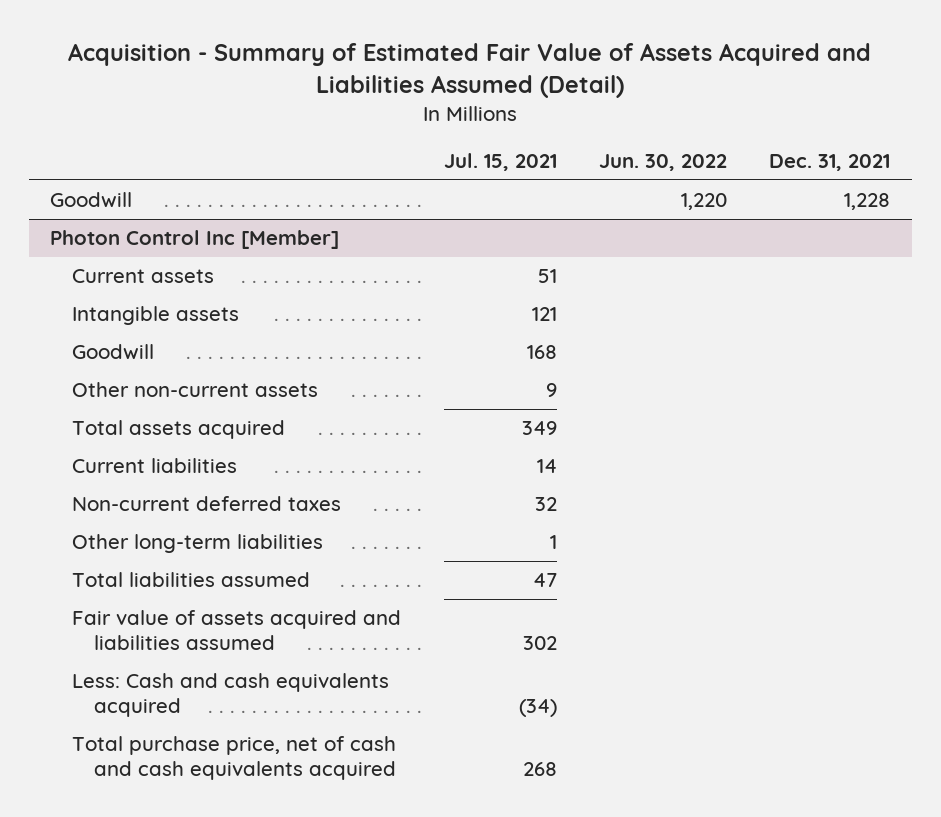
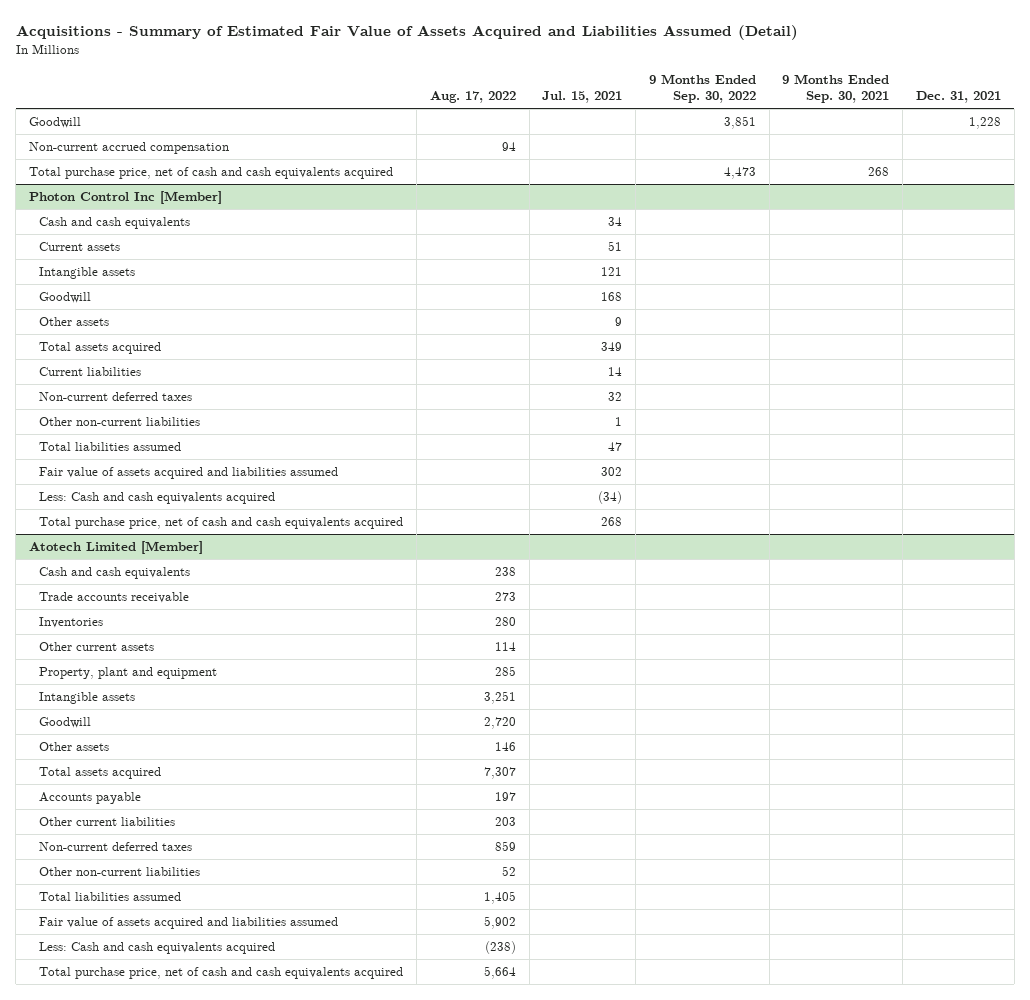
[68,43,872,99] Acquisition - Summary of Estimated Fair Value of Assets Acquired and Liabilities Assumed (Detail) -> [15,25,798,41] Acquisitions - Summary of Estimated Fair Value of Assets Acquired and Liabilities Assumed (Detail)
[599,153,728,171] Jun. 30, 2022 -> none
none -> [429,91,516,104] Aug. 17, 2022
none -> [648,74,756,104] 9 Months Ended Sep. 30, 2022
none -> [782,74,890,104] 9 Months Ended Sep. 30, 2021
none -> [28,142,229,155] Non-current accrued compensation
none -> [28,167,393,180] Total purchase price, net of cash and cash equivalents acquired
none -> [39,217,191,230] Cash and cash equivalents
[72,382,319,398] Other non-current assets -> [39,317,110,327] Other assets
[72,534,324,554] Other long-term liabilities -> [39,417,201,427] Other non-current liabilities
none -> [28,541,203,555] Atotech Limited [Member]
none -> [39,567,191,580] Cash and cash equivalents
none -> [39,592,190,604] Trade accounts receivable
none -> [39,617,104,629] Inventories
none -> [39,642,155,652] Other current assets
none -> [39,667,218,680] Property, plant and equipment
none -> [39,692,136,705] Intangible assets
none -> [39,717,92,729] Goodwill
none -> [39,742,110,752] Other assets
none -> [39,767,162,780] Total assets acquired
none -> [39,792,142,805] Accounts payable
none -> [39,817,176,827] Other current liabilities
none -> [39,842,193,852] Non-current deferred taxes
none -> [39,867,201,877] Other non-current liabilities
none -> [39,892,182,902] Total liabilities assumed
none -> [39,917,339,930] Fair value of assets acquired and liabilities assumed
none -> [39,942,276,955] Less: Cash and cash equivalents acquired
none -> [39,967,404,980] Total purchase price, net of cash and cash equivalents acquired

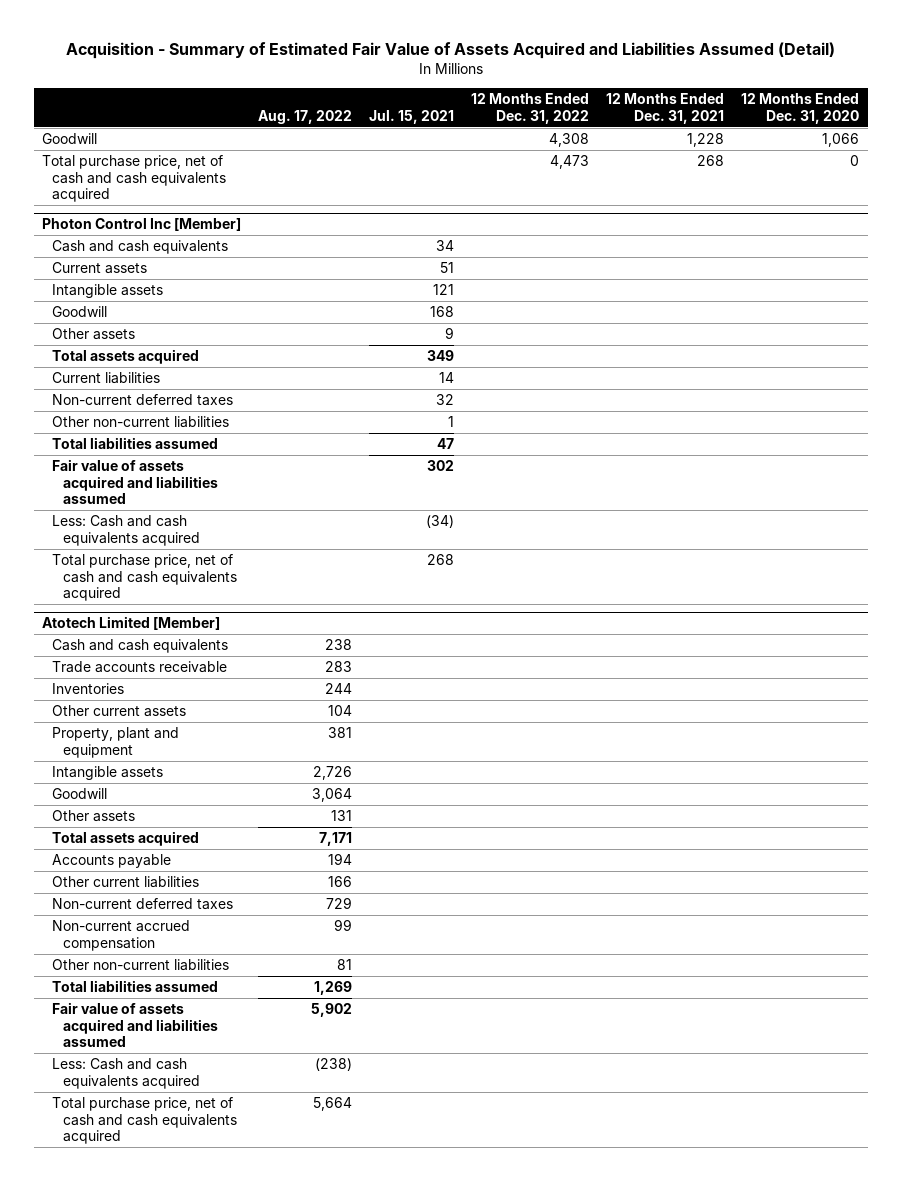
[15,25,798,41] Acquisitions - Summary of Estimated Fair Value of Assets Acquired and Liabilities Assumed (Detail) -> [65,42,835,60] Acquisition - Summary of Estimated Fair Value of Assets Acquired and Liabilities Assumed (Detail)
[648,74,756,104] 9 Months Ended Sep. 30, 2022 -> none
[782,74,890,104] 9 Months Ended Sep. 30, 2021 -> none
[916,91,1002,104] Dec. 31, 2021 -> none
none -> [471,93,590,124] 12 Months Ended Dec. 31, 2022
none -> [606,93,725,124] 12 Months Ended Dec. 31, 2021
none -> [741,93,860,124] 12 Months Ended Dec. 31, 2020
[28,142,229,155] Non-current accrued compensation -> none
[494,592,516,602] 273 -> [325,661,353,673] 283
[494,617,516,627] 280 -> [325,683,353,695] 244
[494,642,516,652] 114 -> [328,705,353,717] 104
[494,666,516,677] 285 -> [328,727,353,739] 381
[483,691,516,705] 3,251 -> [313,766,353,781] 2,726
[483,717,516,730] 2,720 -> [312,788,353,803] 3,064
[494,742,516,752] 146 -> [331,810,353,822] 131
[483,767,516,780] 7,307 -> [319,832,353,847] 7,171
[494,792,516,802] 197 -> [328,853,353,866] 194
[494,817,516,827] 203 -> [328,876,353,888] 166
[494,841,516,852] 859 -> [326,897,353,910] 729
none -> [52,920,191,951] Non-current accrued compensation
[501,866,516,877] 52 -> [337,959,353,971] 81
[483,891,516,905] 1,405 -> [314,981,353,996] 1,269

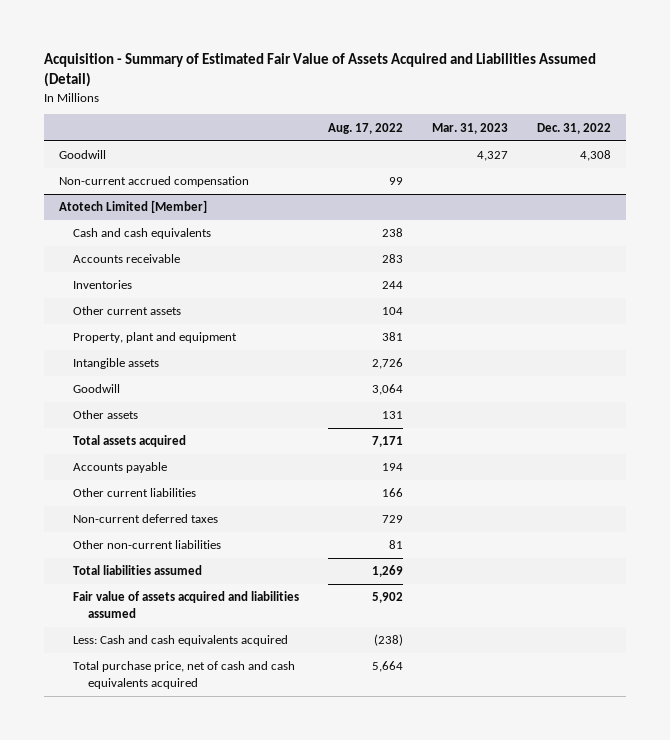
[369,109,455,124] Jul. 15, 2021 -> none
[471,93,590,124] 12 Months Ended Dec. 31, 2022 -> none
[606,93,725,124] 12 Months Ended Dec. 31, 2021 -> none
[741,93,860,124] 12 Months Ended Dec. 31, 2020 -> none
none -> [432,122,509,134] Mar. 31, 2023
none -> [537,122,612,134] Dec. 31, 2022
[42,155,227,203] Total purchase price, net of cash and cash equivalents acquired -> none
[42,218,242,232] Photon Control Inc [Member] -> none
[52,240,229,255] Cash and cash equivalents -> none
[52,262,148,275] Current assets -> none
[52,284,164,299] Intangible assets -> none
[52,306,108,318] Goodwill -> none
[52,328,136,341] Other assets -> none
[52,349,200,365] Total assets acquired -> none
[52,372,161,385] Current liabilities -> none
[52,394,234,407] Non-current deferred taxes -> none
[52,416,230,429] Other non-current liabilities -> none
[52,437,219,450] Total liabilities assumed -> none
[52,459,218,505] Fair value of assets acquired and liabilities assumed -> none
[52,515,200,546] Less: Cash and cash equivalents acquired -> none
[52,554,237,602] Total purchase price, net of cash and cash equivalents acquired -> none
none -> [58,176,249,188] Non-current accrued compensation
[52,661,228,674] Trade accounts receivable -> [73,254,181,264] Accounts receivable
[52,920,191,951] Non-current accrued compensation -> none

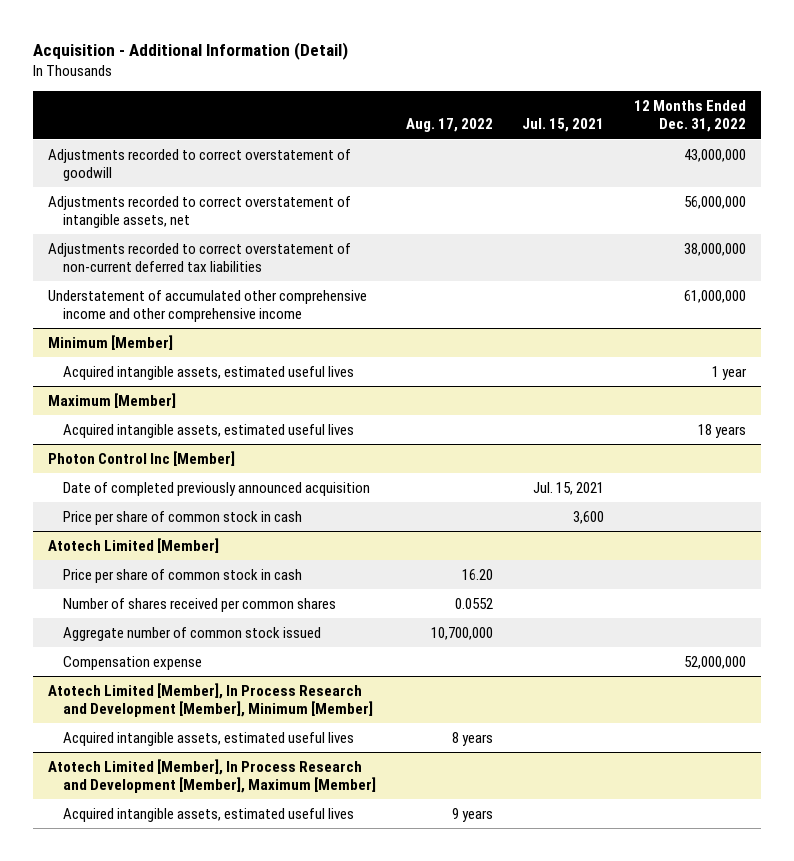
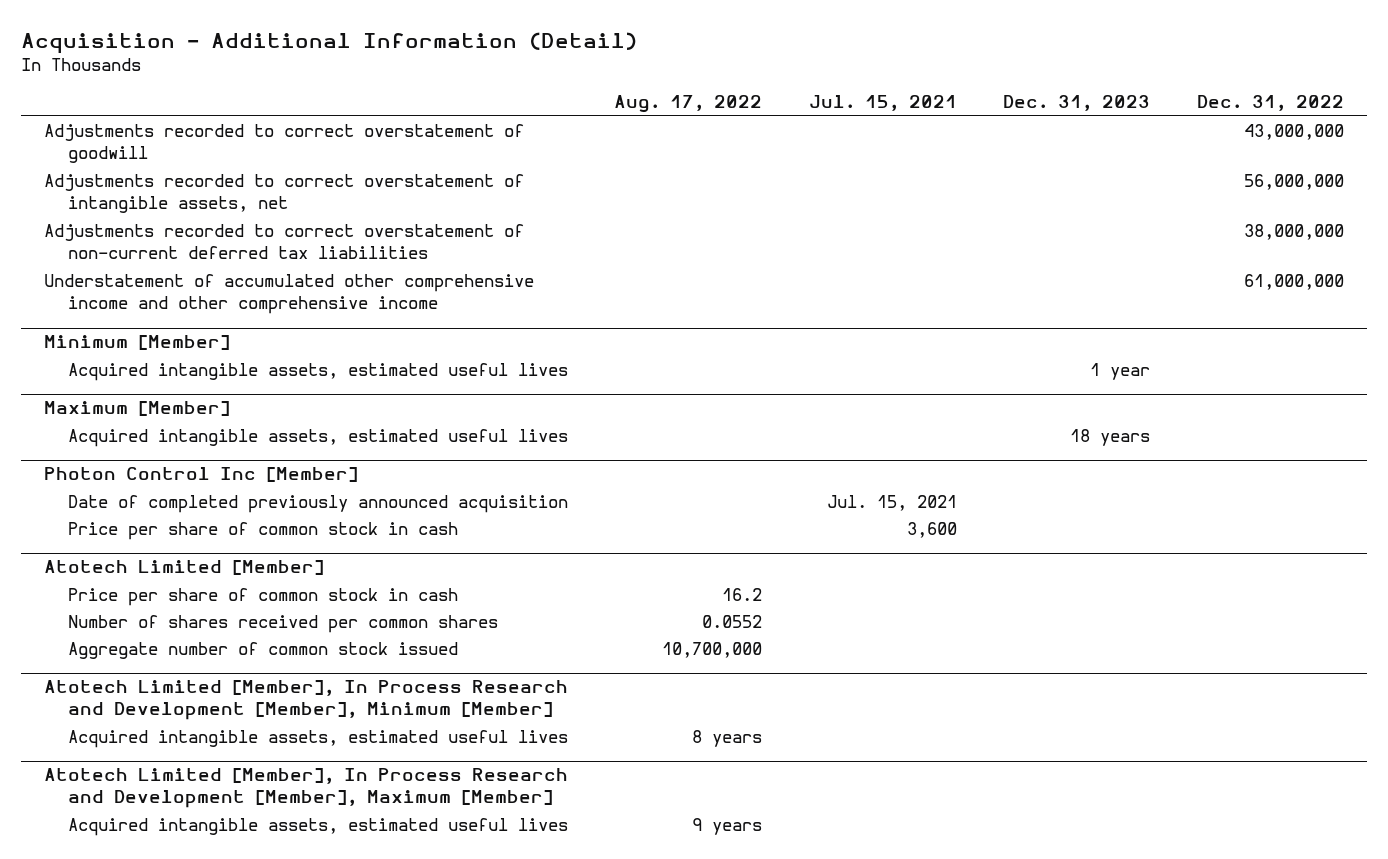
[633,100,746,133] 12 Months Ended Dec. 31, 2022 -> none
none -> [1003,95,1151,112] Dec. 31, 2023
none -> [1196,95,1344,112] Dec. 31, 2022
[461,568,493,580] 16.20 -> [722,588,763,602] 16.2
[63,655,203,670] Compensation expense -> none

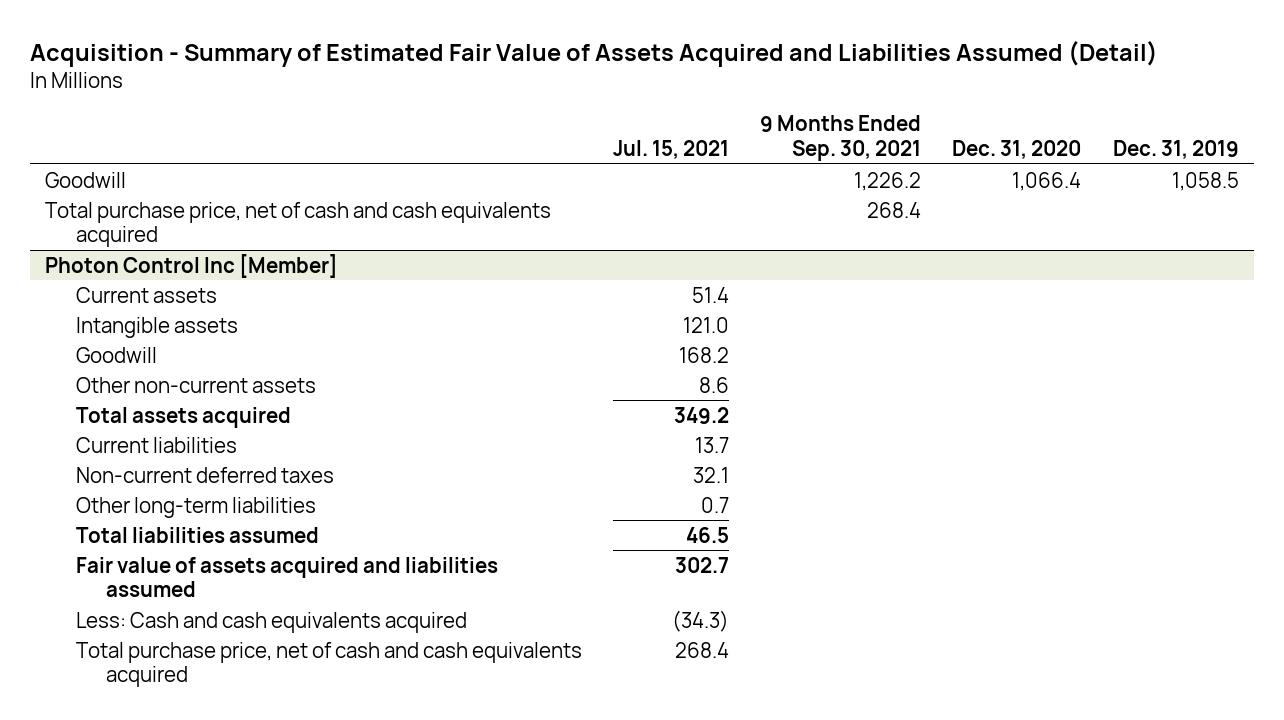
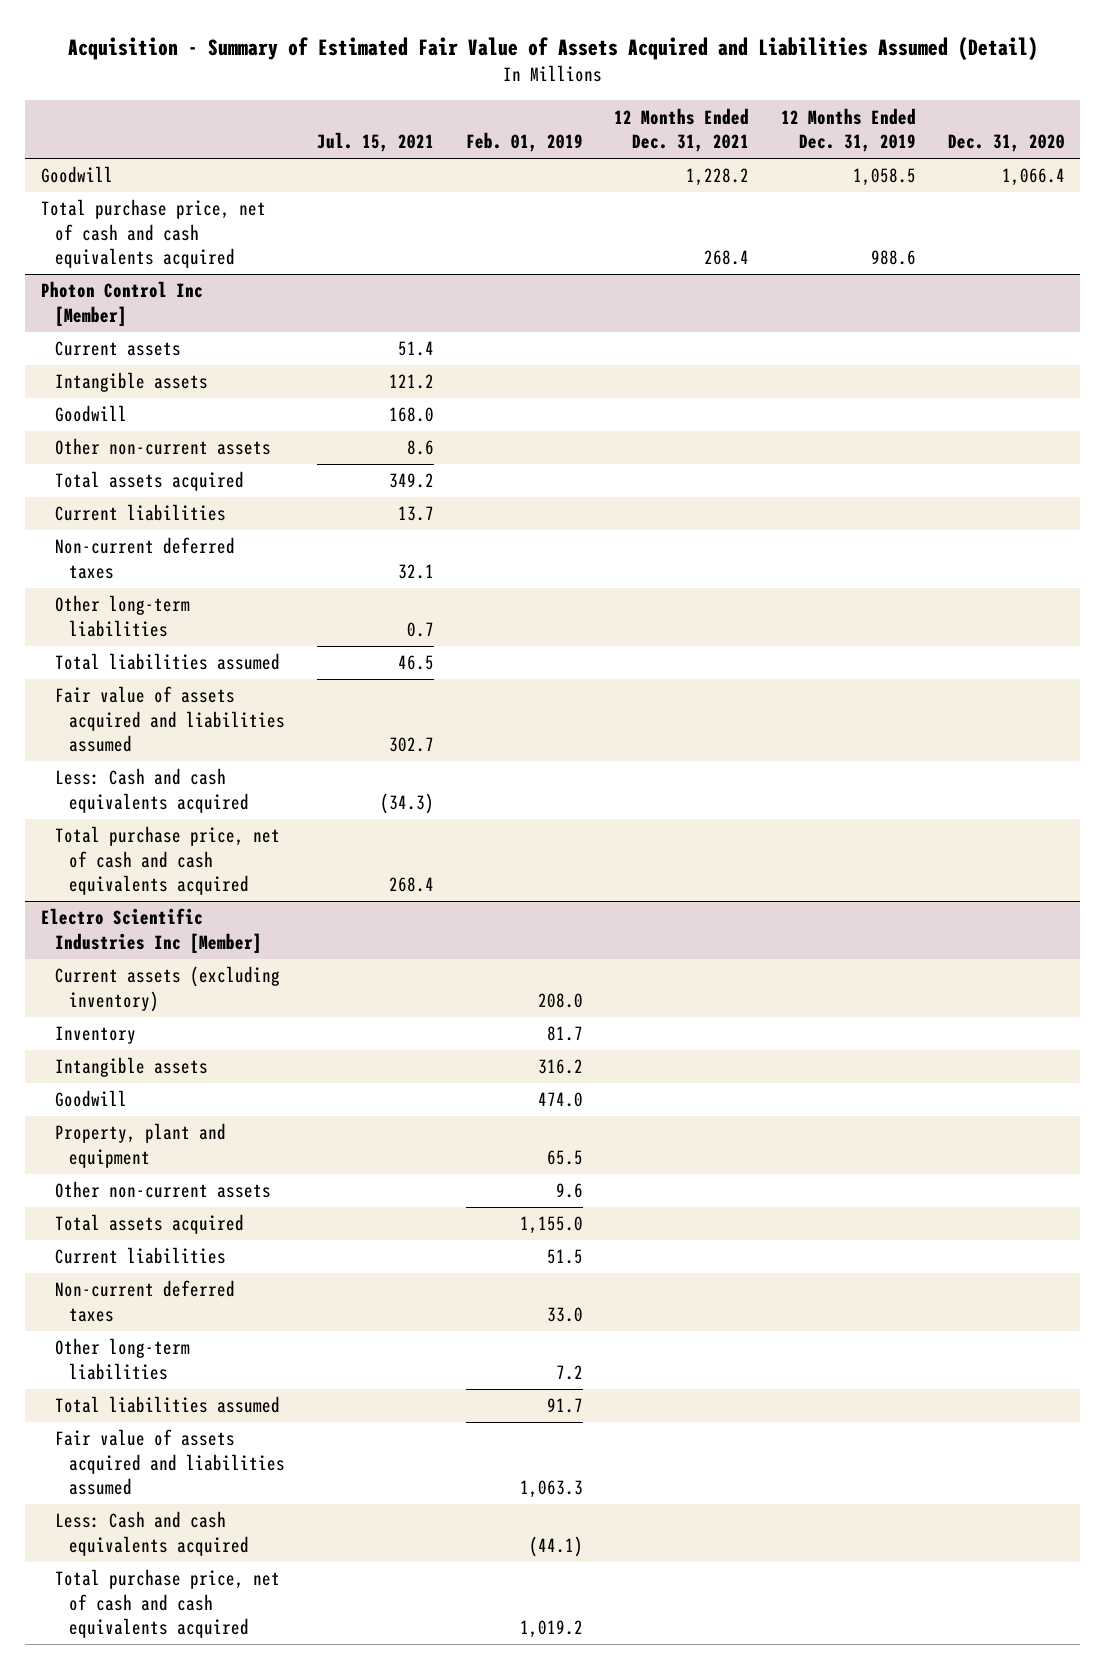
[760,115,922,162] 9 Months Ended Sep. 30, 2021 -> none
[1112,140,1239,160] Dec. 31, 2019 -> none
none -> [465,132,583,153] Feb. 01, 2019
none -> [614,107,750,153] 12 Months Ended Dec. 31, 2021
none -> [780,107,916,153] 12 Months Ended Dec. 31, 2019
[682,316,729,333] 121.0 -> [389,374,435,390] 121.2
[678,346,729,363] 168.2 -> [389,407,435,423] 168.0
none -> [41,908,263,953] Electro Scientific Industries Inc [Member]
none -> [55,966,281,1012] Current assets (excluding inventory)
none -> [55,1026,137,1045] Inventory
none -> [55,1057,209,1078] Intangible assets
none -> [55,1090,128,1108] Goodwill
none -> [55,1123,227,1168] Property, plant and equipment
none -> [55,1181,272,1199] Other non-current assets
none -> [55,1214,245,1235] Total assets acquired
none -> [55,1247,227,1265] Current liabilities
none -> [55,1280,236,1322] Non-current deferred taxes
none -> [55,1338,191,1380] Other long-term liabilities
none -> [55,1396,281,1414] Total liabilities assumed
none -> [55,1429,286,1496] Fair value of assets acquired and liabilities assumed
none -> [55,1511,250,1556] Less: Cash and cash equivalents acquired
none -> [55,1569,281,1639] Total purchase price, net of cash and cash equivalents acquired

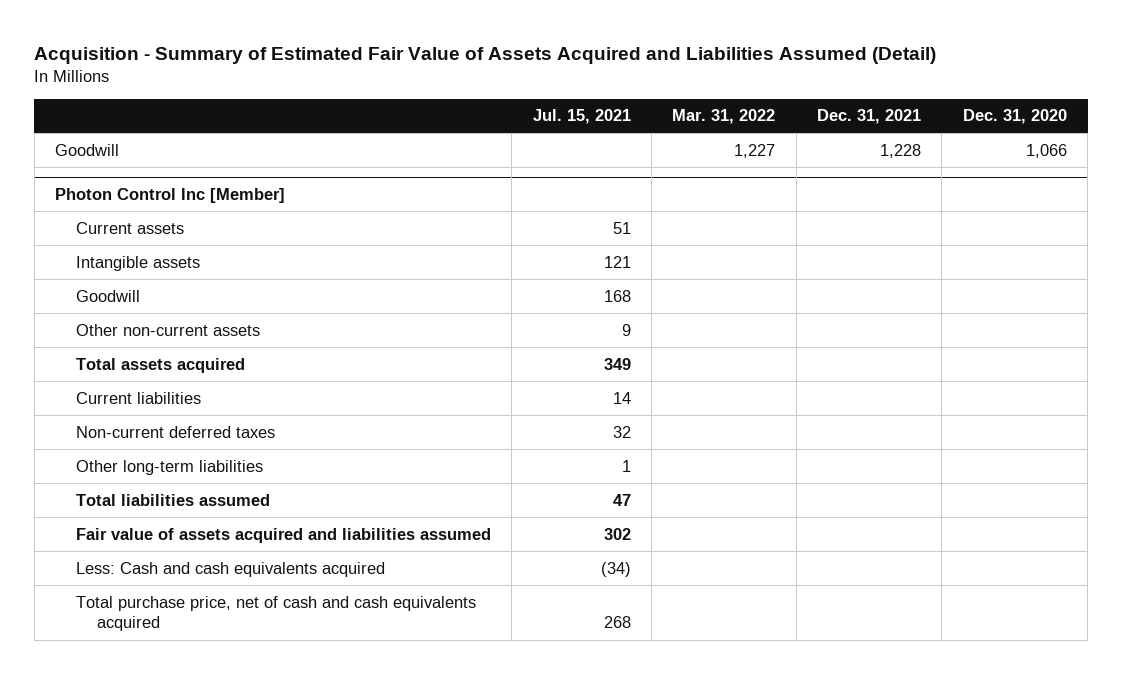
[465,132,583,153] Feb. 01, 2019 -> none
[614,107,750,153] 12 Months Ended Dec. 31, 2021 -> none
[780,107,916,153] 12 Months Ended Dec. 31, 2019 -> none
none -> [672,109,776,125] Mar. 31, 2022
none -> [817,109,922,125] Dec. 31, 2021
[41,199,267,269] Total purchase price, net of cash and cash equivalents acquired -> none
[1001,168,1065,187] 1,066.4 -> [1025,143,1067,158] 1,066
[41,908,263,953] Electro Scientific Industries Inc [Member] -> none
[55,966,281,1012] Current assets (excluding inventory) -> none
[55,1026,137,1045] Inventory -> none
[55,1057,209,1078] Intangible assets -> none
[55,1090,128,1108] Goodwill -> none
[55,1123,227,1168] Property, plant and equipment -> none
[55,1181,272,1199] Other non-current assets -> none
[55,1214,245,1235] Total assets acquired -> none
[55,1247,227,1265] Current liabilities -> none
[55,1280,236,1322] Non-current deferred taxes -> none
[55,1338,191,1380] Other long-term liabilities -> none
[55,1396,281,1414] Total liabilities assumed -> none
[55,1429,286,1496] Fair value of assets acquired and liabilities assumed -> none
[55,1511,250,1556] Less: Cash and cash equivalents acquired -> none
[55,1569,281,1639] Total purchase price, net of cash and cash equivalents acquired -> none
[398,341,435,357] 51.4 -> [612,221,631,234] 51
[389,374,435,390] 121.2 -> [603,255,631,268] 121
[389,407,435,423] 168.0 -> [603,289,631,302] 168
[407,440,435,456] 8.6 -> [621,323,631,336] 9
[389,473,435,489] 349.2 -> [603,357,631,370] 349
[398,506,435,522] 13.7 -> [612,391,631,404] 14
[398,563,435,579] 32.1 -> [612,425,631,438] 32
[407,621,435,637] 0.7 -> [621,459,631,472] 1
[398,655,435,671] 46.5 -> [612,493,631,506] 47
[389,737,435,753] 302.7 -> [603,527,631,540] 302
[380,792,435,814] (34.3) -> [600,561,631,577] (34)
[389,877,435,893] 268.4 -> [603,616,631,629] 268

